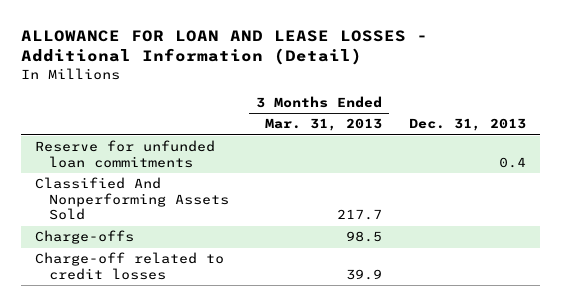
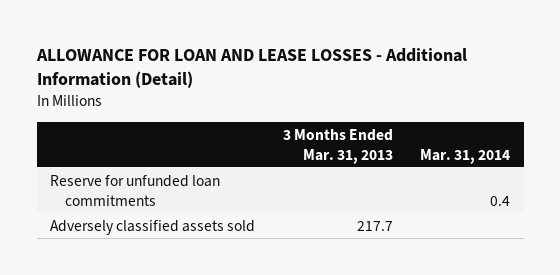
[409,118,527,132] Dec. 31, 2013 -> none
none -> [420,148,511,164] Mar. 31, 2014
[34,230,134,245] Charge-offs -> none
[34,252,224,280] Charge-off related to credit losses -> none
[34,177,229,221] Classified And Nonperforming Assets Sold -> [50,219,256,235] Adversely classified assets sold

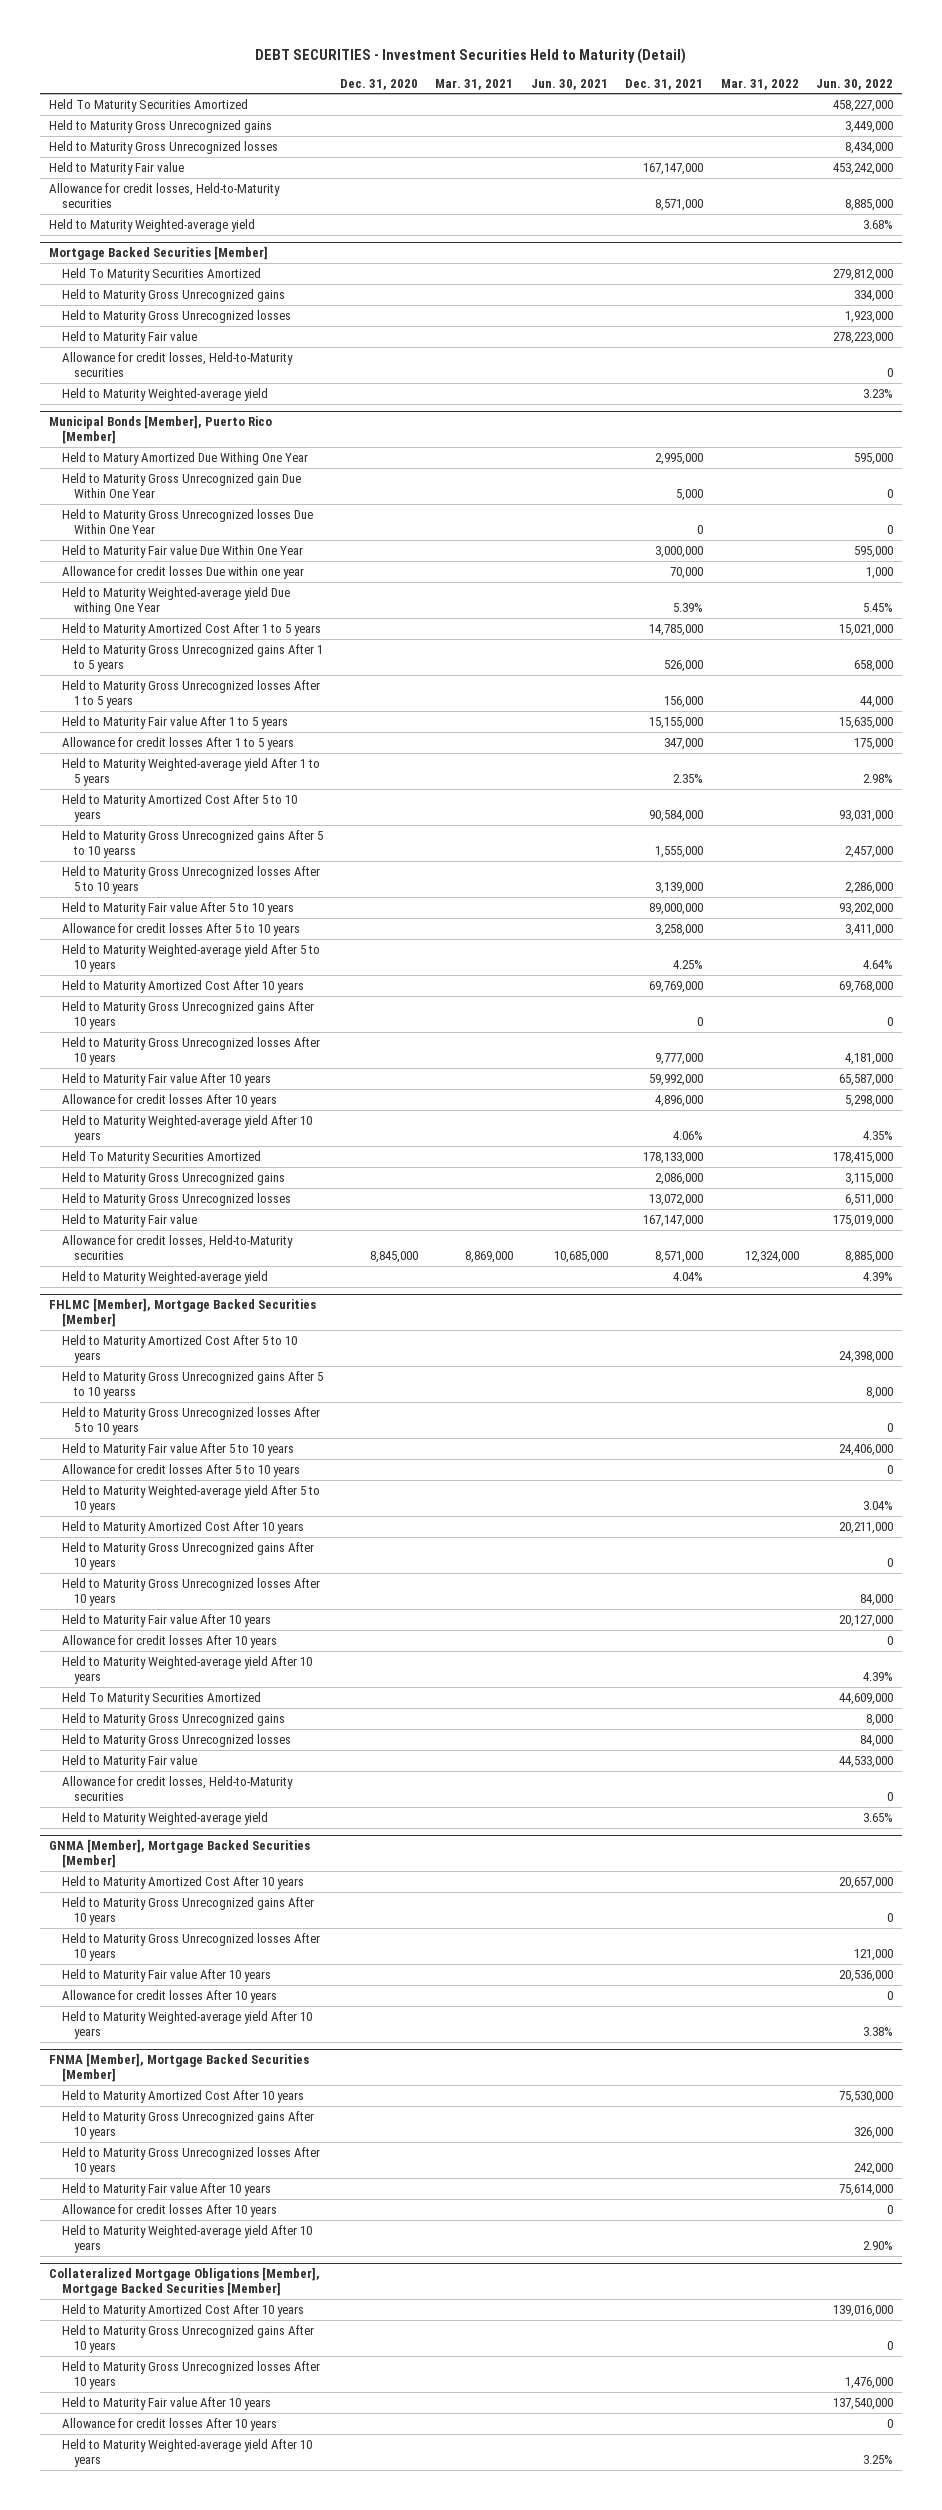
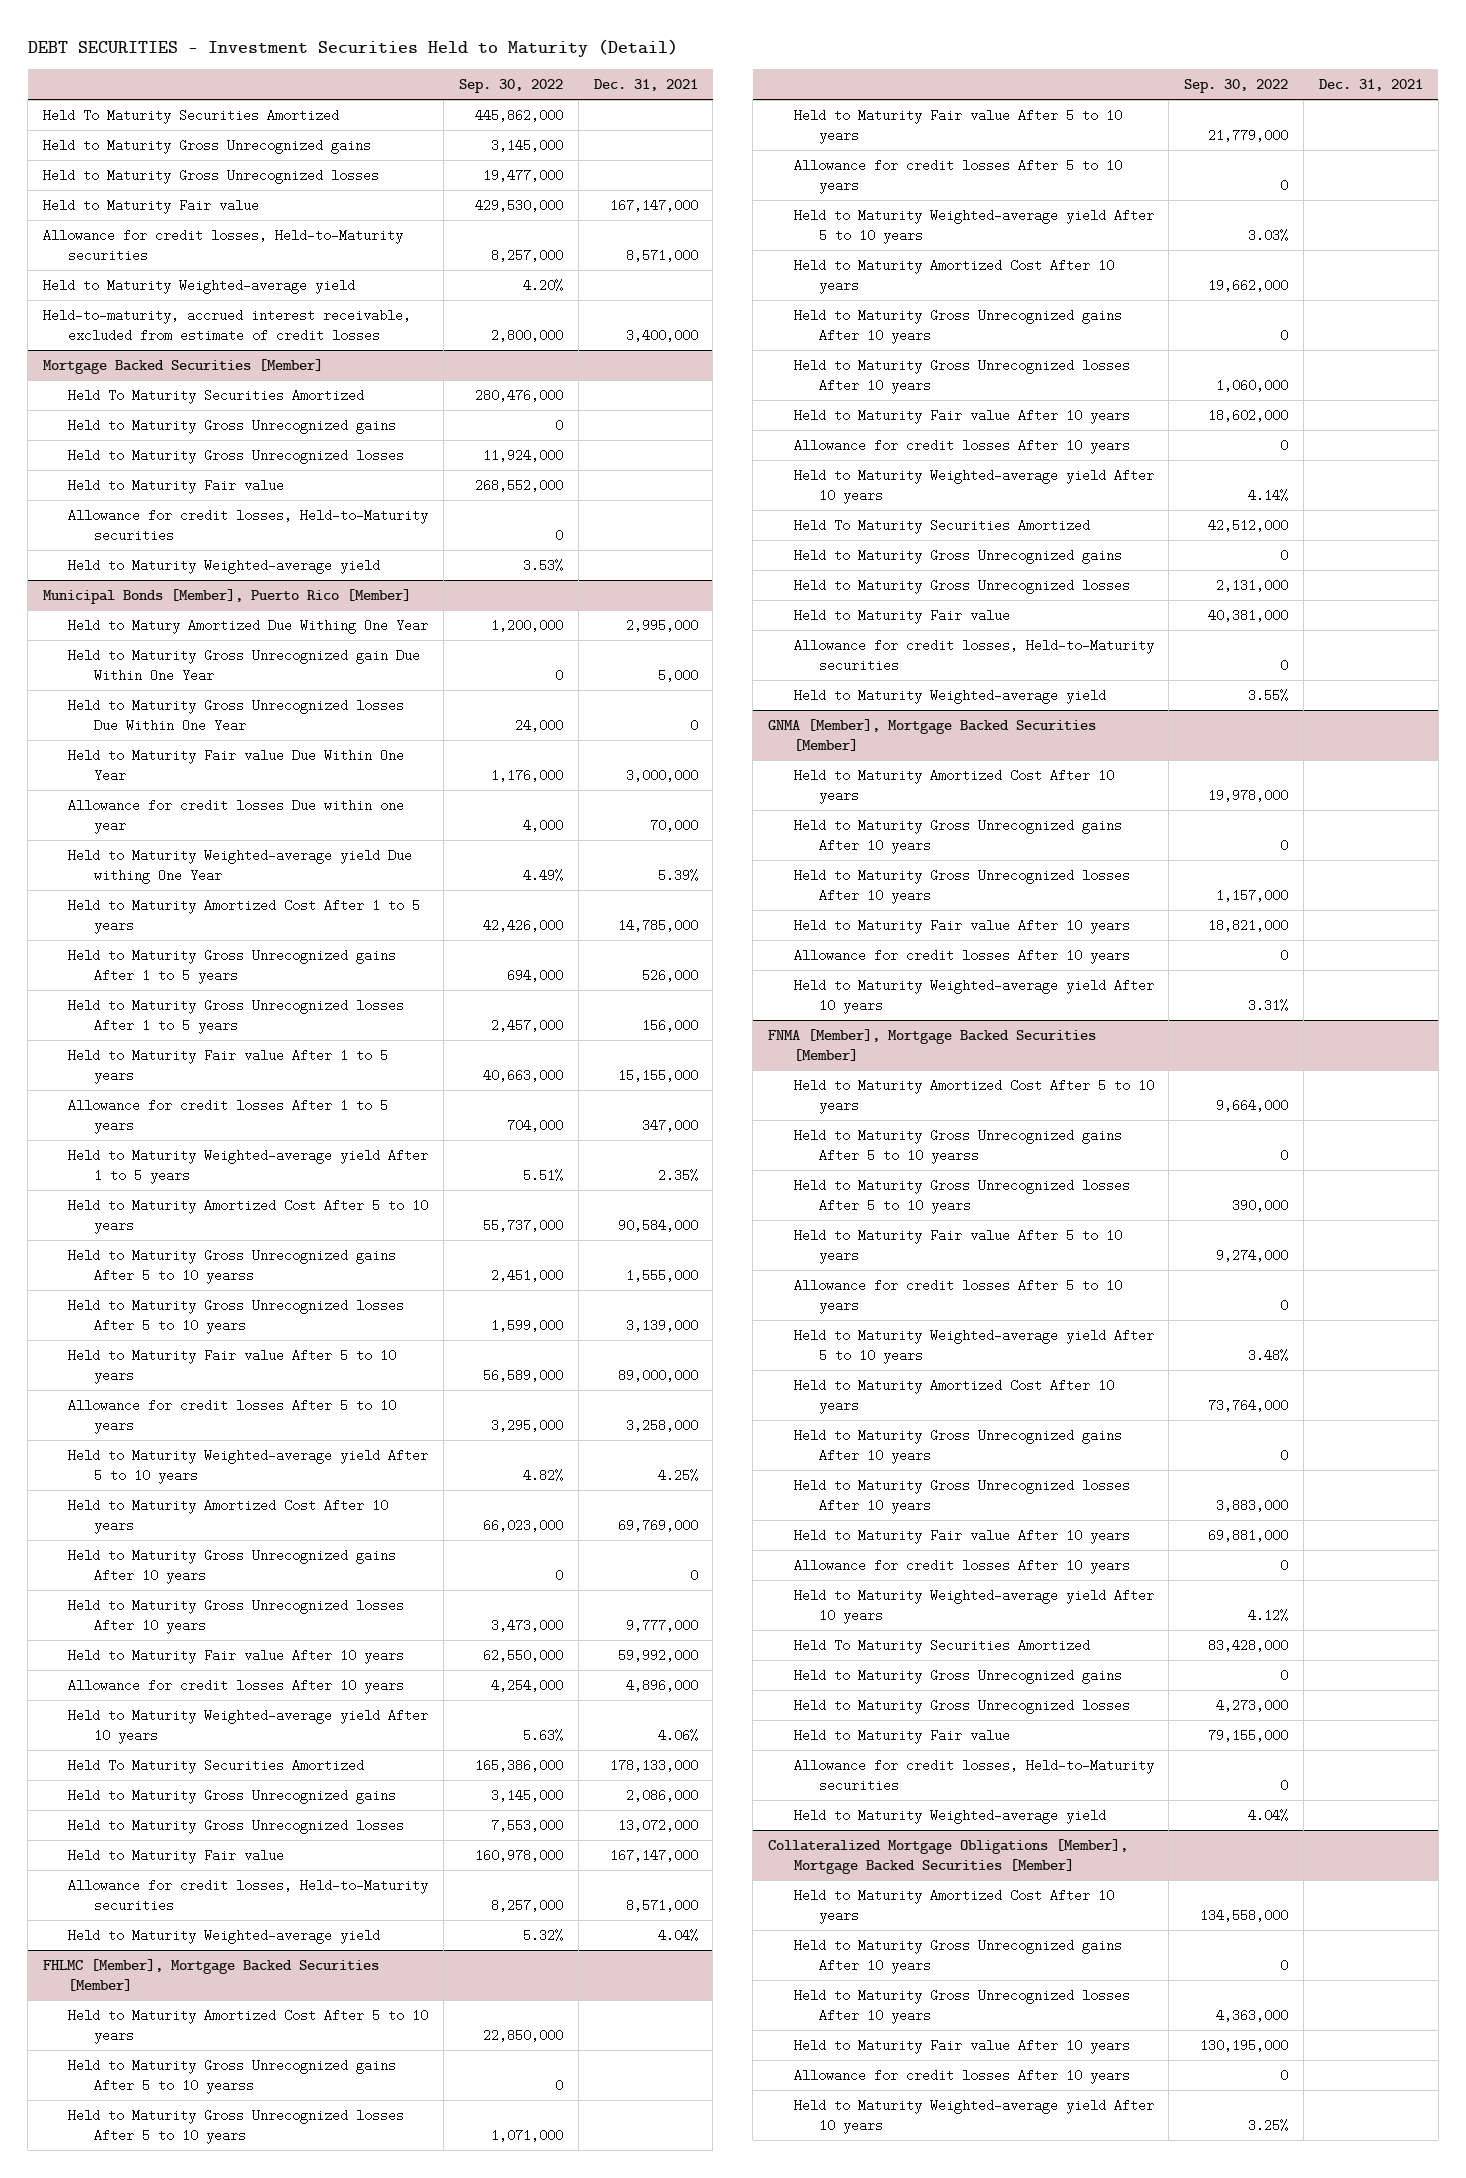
[339,78,418,90] Dec. 31, 2020 -> none
[435,78,514,90] Mar. 31, 2021 -> none
[530,78,608,90] Jun. 30, 2021 -> none
[720,78,799,90] Mar. 31, 2022 -> none
[815,78,893,90] Jun. 30, 2022 -> none
none -> [459,78,564,93] Sep. 30, 2022
none -> [43,309,412,343] Held-to-maturity, accrued interest receivable, excluded from estimate of credit losses
none -> [793,1079,1154,1115] Held to Maturity Amortized Cost After 5 to 10 years
none -> [793,1129,1122,1165] Held to Maturity Gross Unrecognized gains After 5 to 10 yearss
none -> [793,1179,1130,1215] Held to Maturity Gross Unrecognized losses After 5 to 10 years
none -> [793,1229,1122,1265] Held to Maturity Fair value After 5 to 10 years
none -> [793,1279,1122,1315] Allowance for credit losses After 5 to 10 years
none -> [793,1329,1154,1365] Held to Maturity Weighted-average yield After 5 to 10 years
none -> [793,1639,1090,1655] Held To Maturity Securities Amortized
none -> [793,1669,1122,1685] Held to Maturity Gross Unrecognized gains
none -> [793,1699,1130,1715] Held to Maturity Gross Unrecognized losses
none -> [793,1729,1010,1745] Held to Maturity Fair value
none -> [793,1759,1154,1793] Allowance for credit losses, Held-to-Maturity securities
none -> [793,1809,1106,1825] Held to Maturity Weighted-average yield

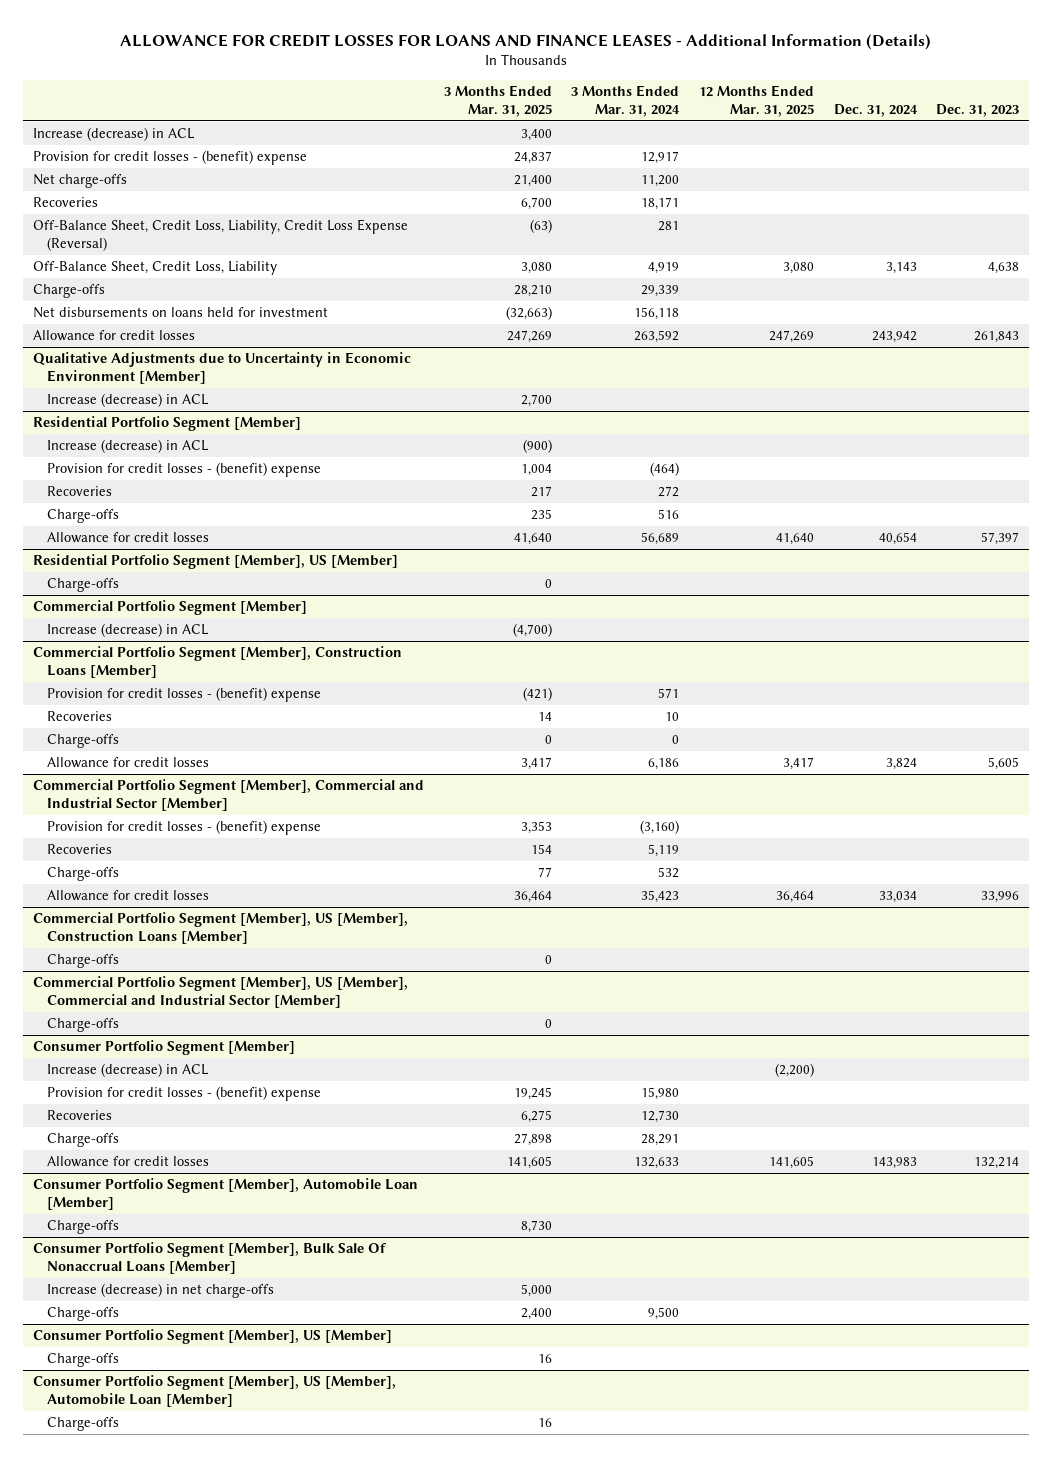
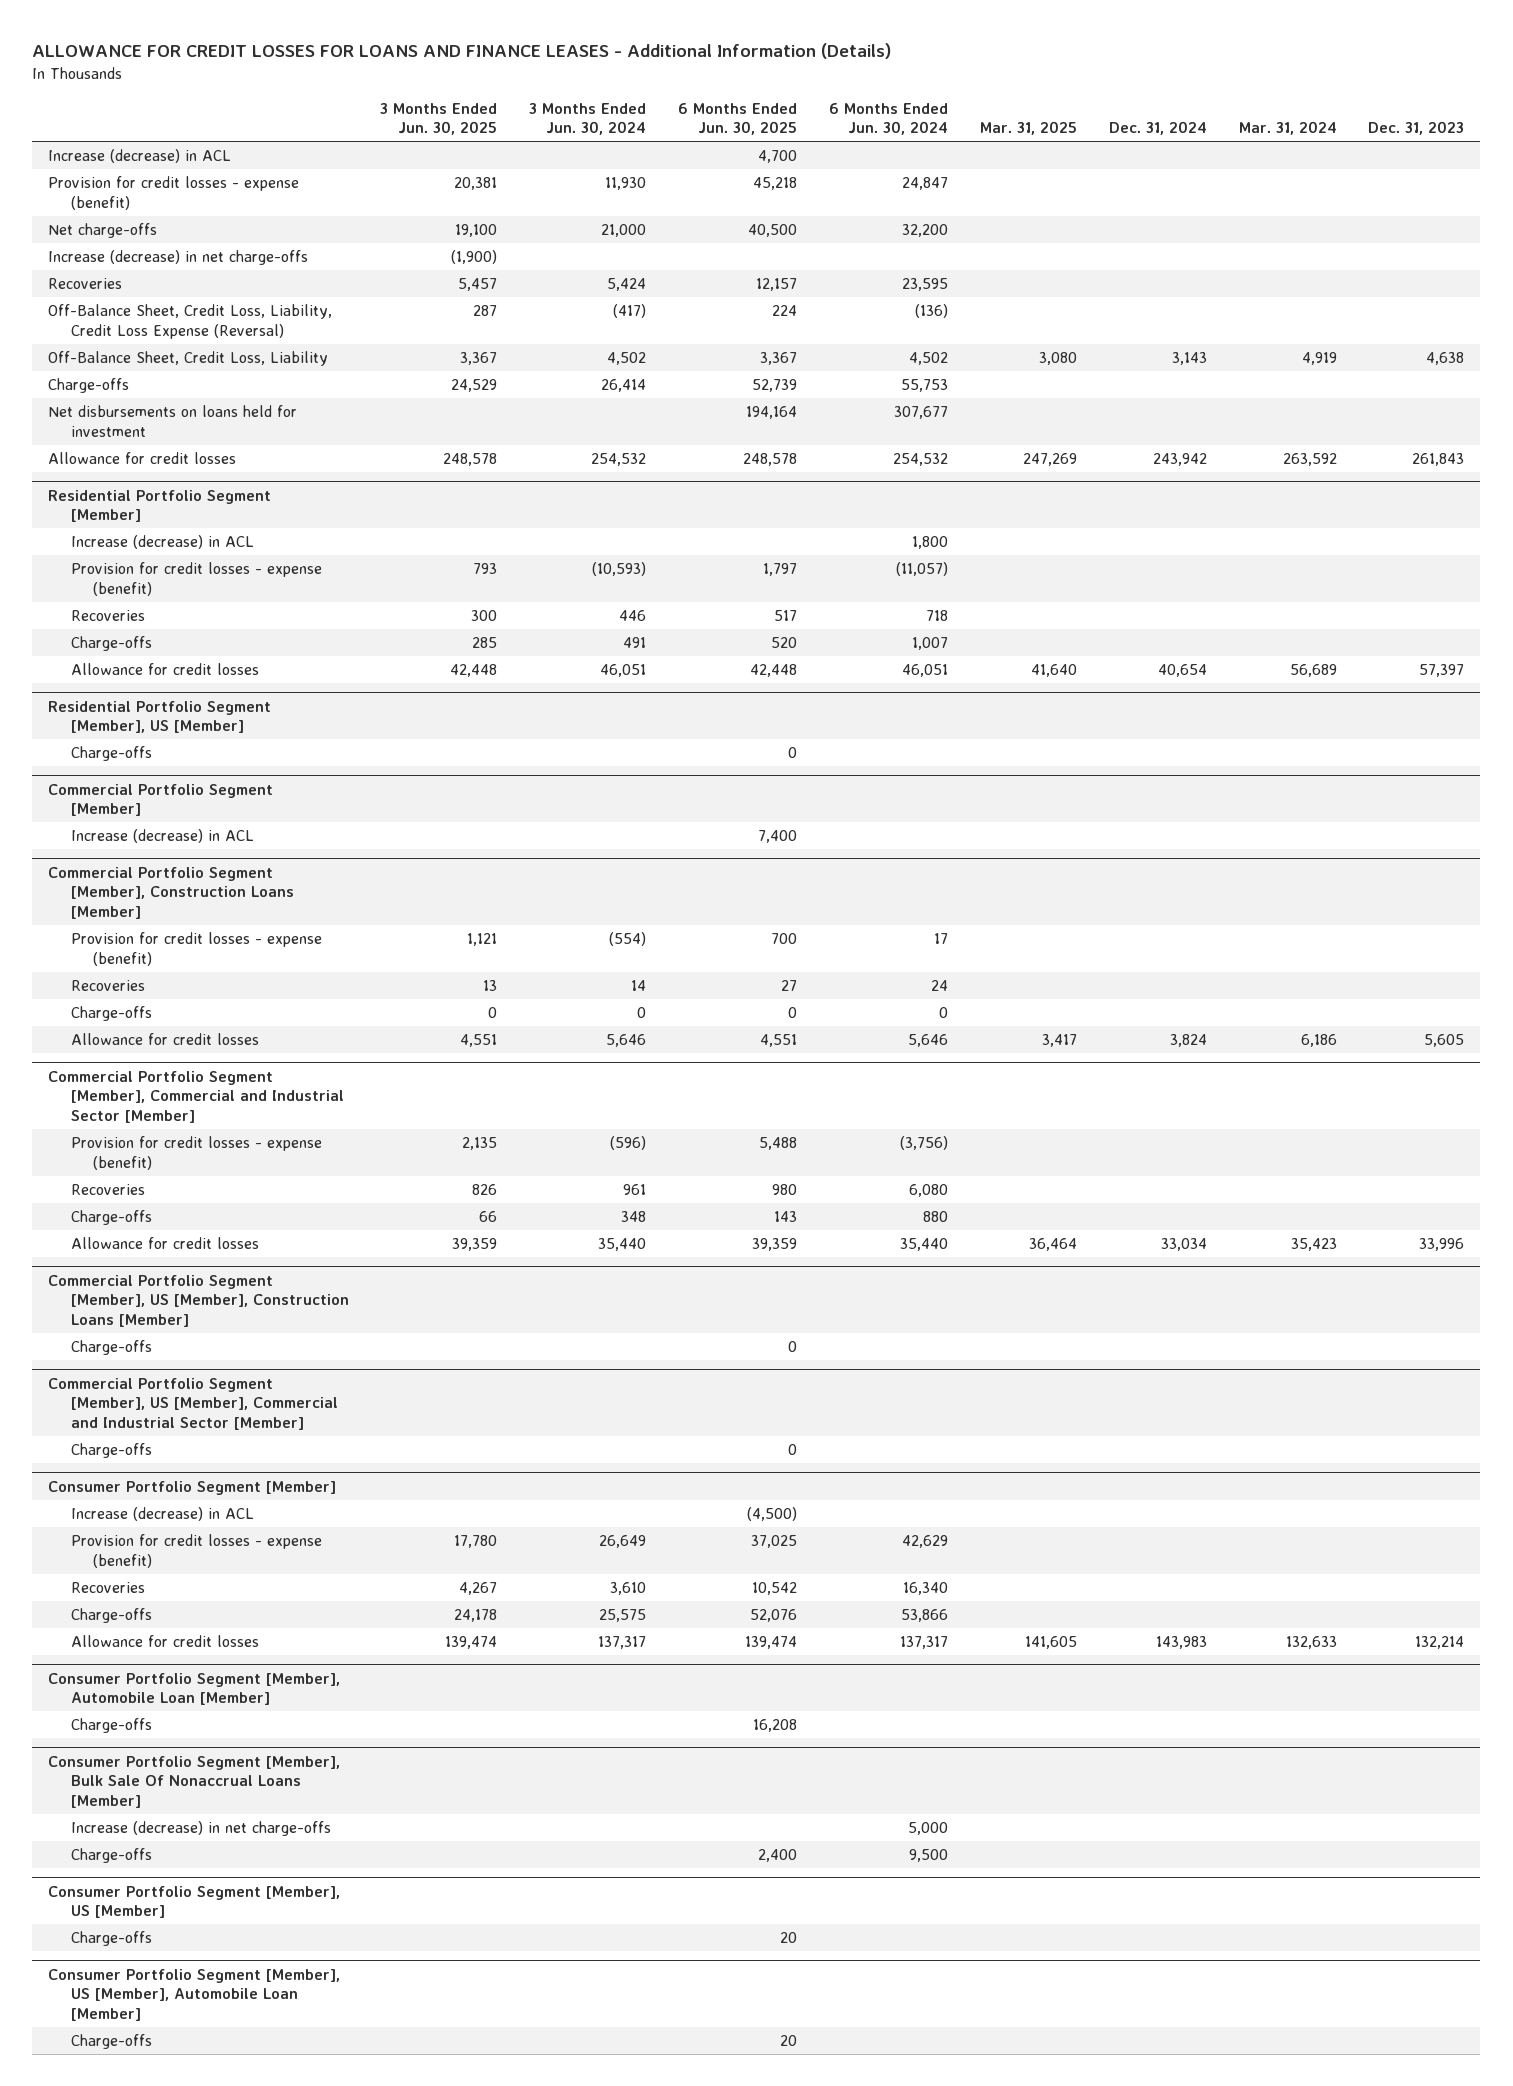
[443,84,552,117] 3 Months Ended Mar. 31, 2025 -> none
[571,84,681,117] 3 Months Ended Mar. 31, 2024 -> none
[698,84,814,117] 12 Months Ended Mar. 31, 2025 -> none
none -> [380,102,498,136] 3 Months Ended Jun. 30, 2025
none -> [529,102,647,136] 3 Months Ended Jun. 30, 2024
none -> [678,102,798,136] 6 Months Ended Jun. 30, 2025
none -> [829,102,949,136] 6 Months Ended Jun. 30, 2024
none -> [979,121,1077,136] Mar. 31, 2025
none -> [1238,121,1337,136] Mar. 31, 2024
[33,150,308,166] Provision for credit losses - (benefit) expense -> [48,175,300,210] Provision for credit losses - expense (benefit)
none -> [48,249,309,265] Increase (decrease) in net charge-offs
[33,352,412,385] Qualitative Adjustments due to Uncertainty in Economic Environment [Member] -> none
[46,393,208,408] Increase (decrease) in ACL -> none
[46,462,321,478] Provision for credit losses - (benefit) expense -> [70,561,322,596] Provision for credit losses - expense (benefit)
[46,687,321,703] Provision for credit losses - (benefit) expense -> [70,931,322,966] Provision for credit losses - expense (benefit)
[46,820,321,836] Provision for credit losses - (benefit) expense -> [70,1135,322,1170] Provision for credit losses - expense (benefit)
[46,1086,321,1102] Provision for credit losses - (benefit) expense -> [70,1533,322,1568] Provision for credit losses - expense (benefit)

